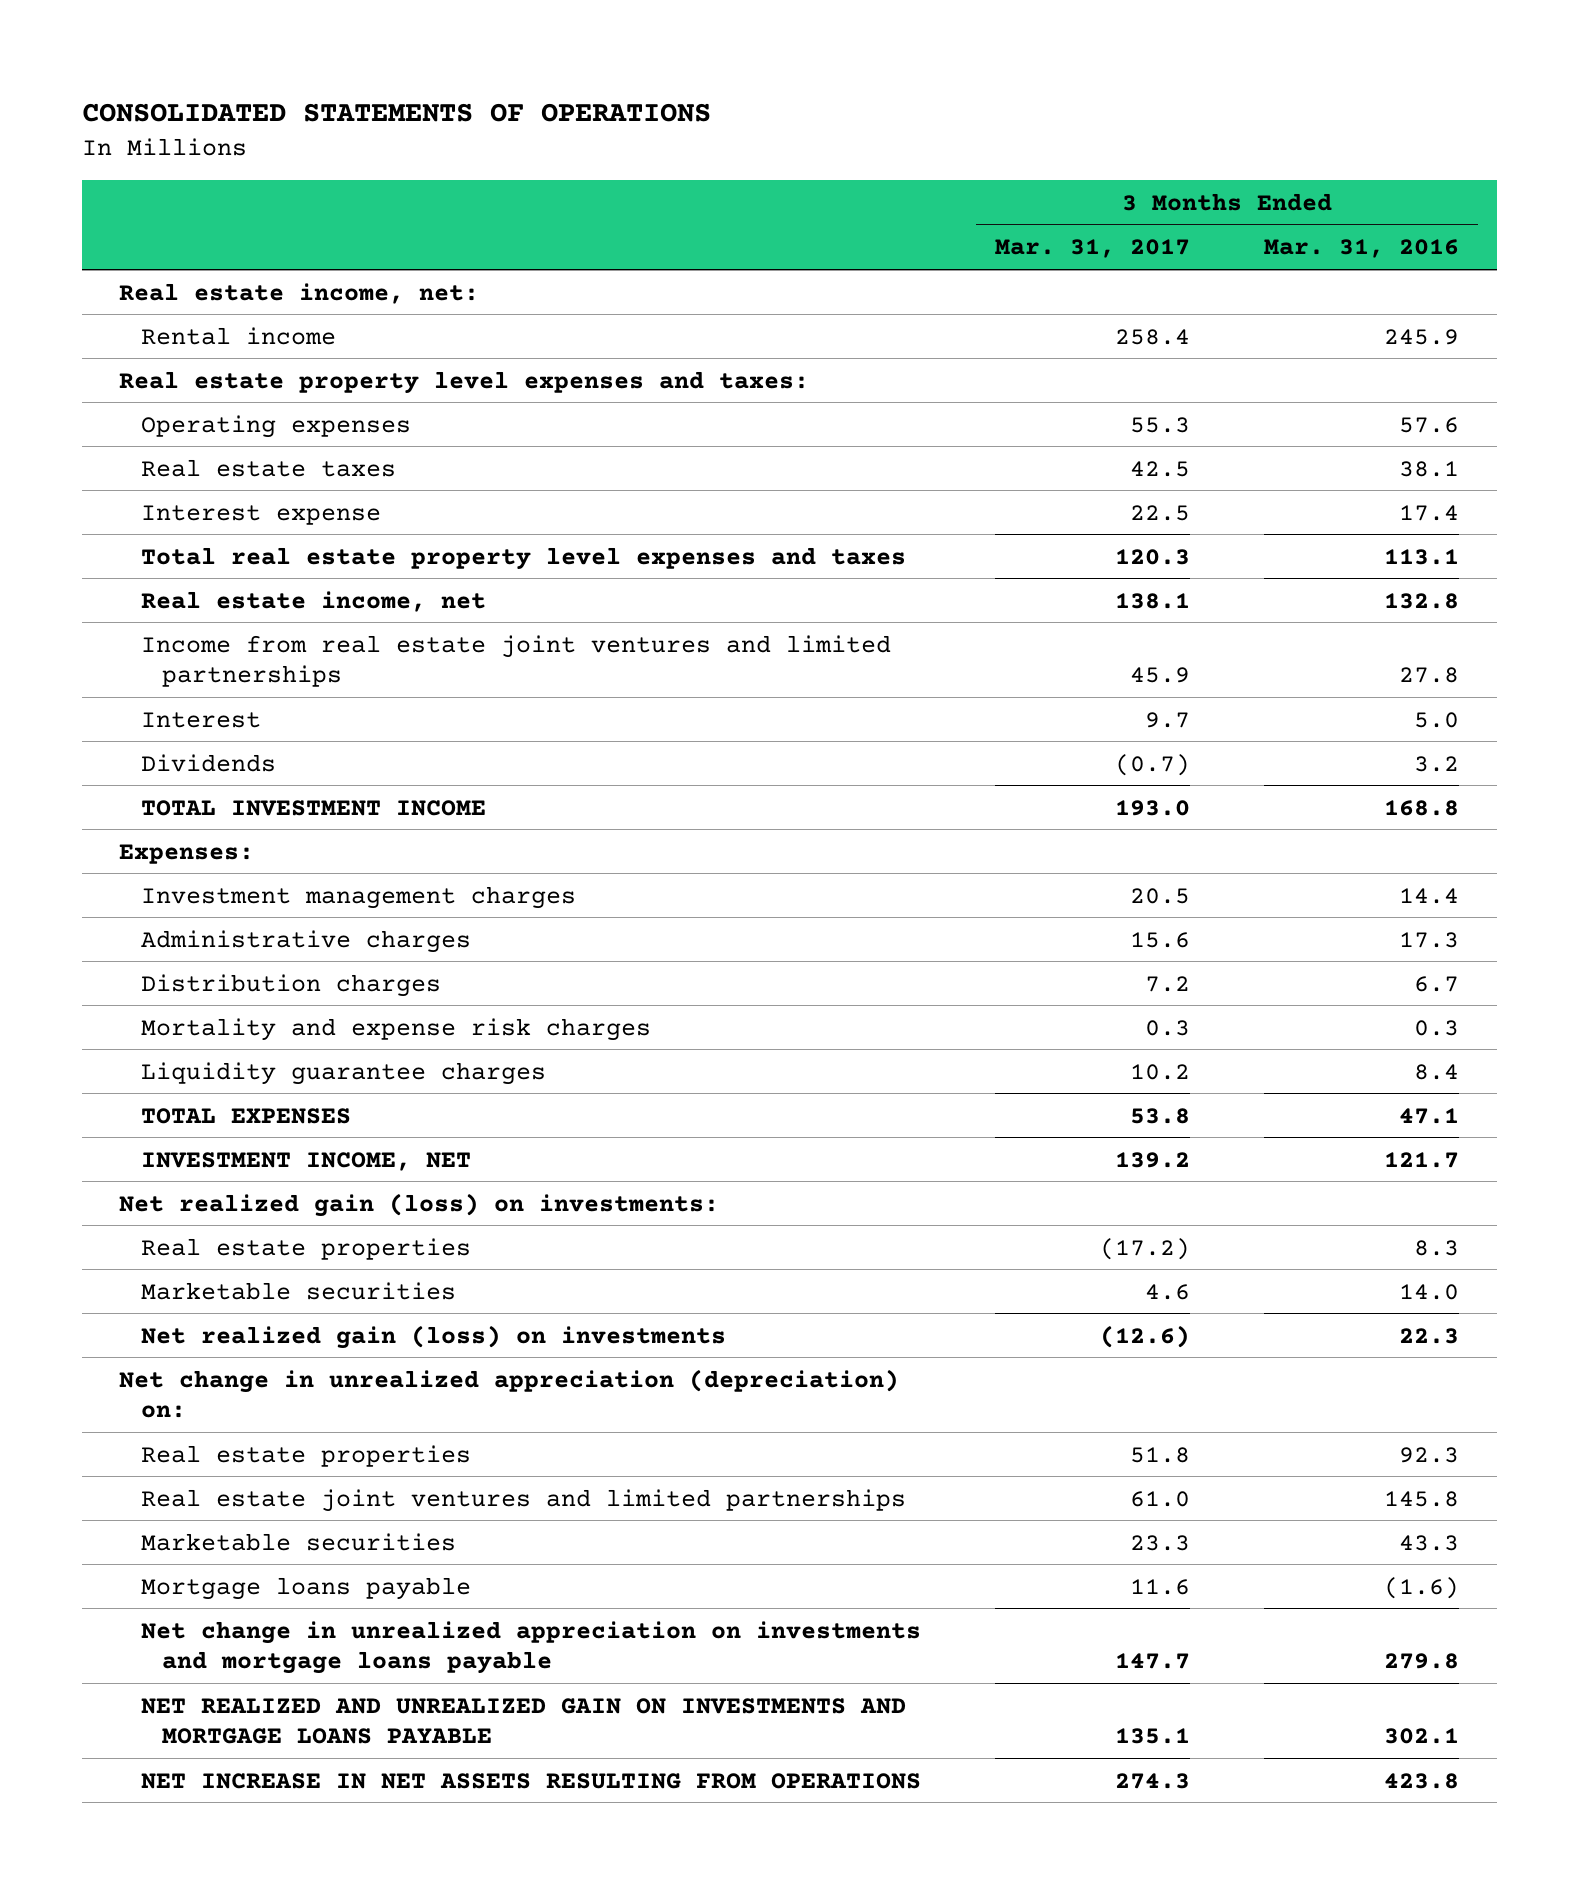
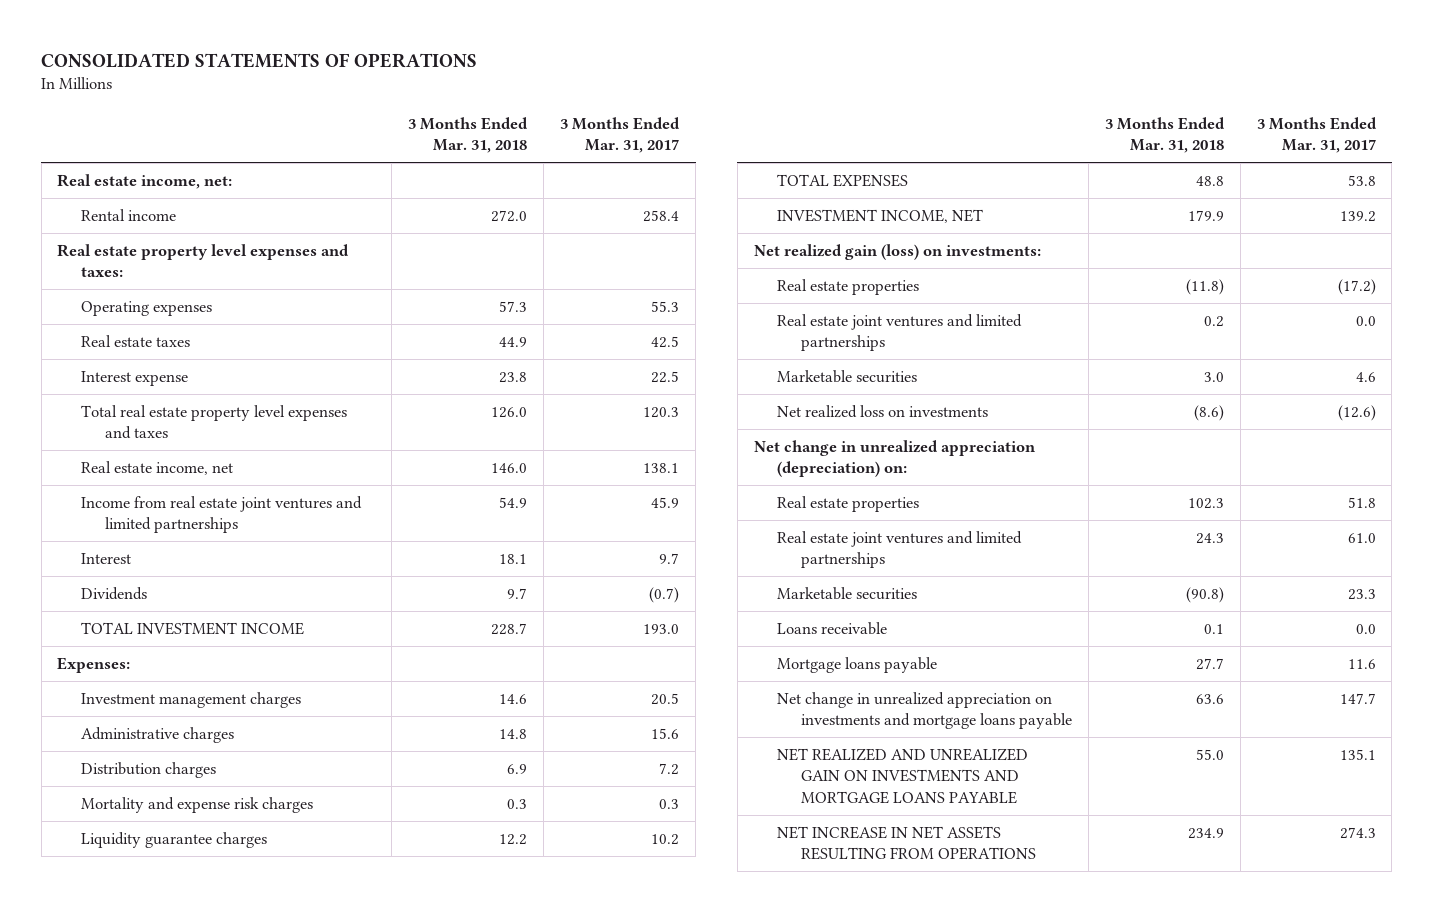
[1264,239,1460,259] Mar. 31, 2016 -> none
none -> [408,116,529,154] 3 Months Ended Mar. 31, 2018
none -> [777,313,1023,352] Real estate joint ventures and limited partnerships
[140,1324,726,1349] Net realized gain (loss) on investments -> [777,404,989,418] Net realized loss on investments
none -> [777,621,888,635] Loans receivable

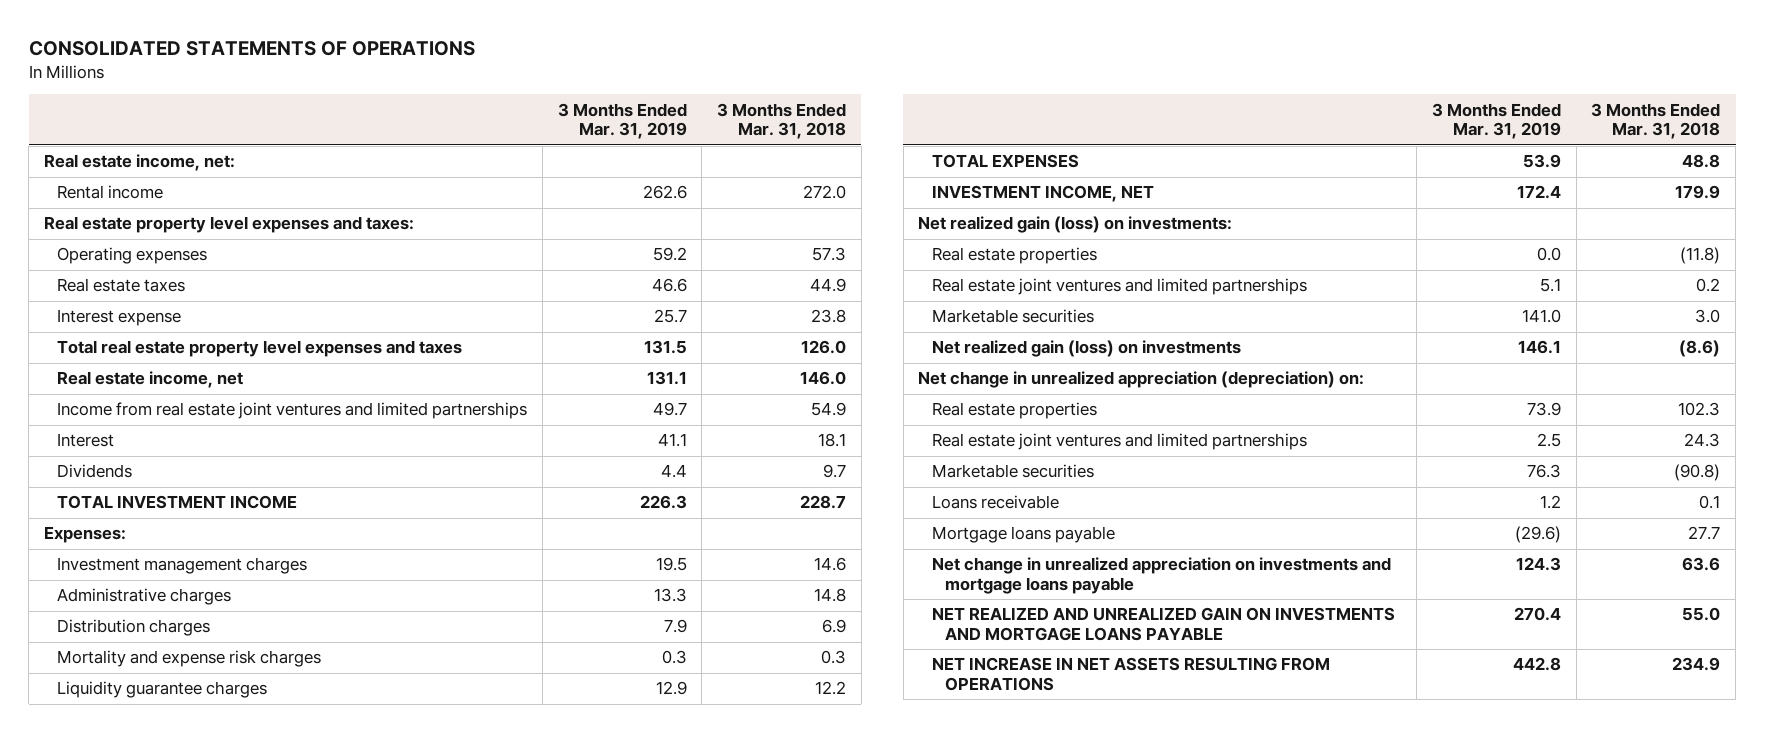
[560,116,681,154] 3 Months Ended Mar. 31, 2017 -> none
none -> [557,102,687,140] 3 Months Ended Mar. 31, 2019
[777,404,989,418] Net realized loss on investments -> [931,340,1241,358] Net realized gain (loss) on investments

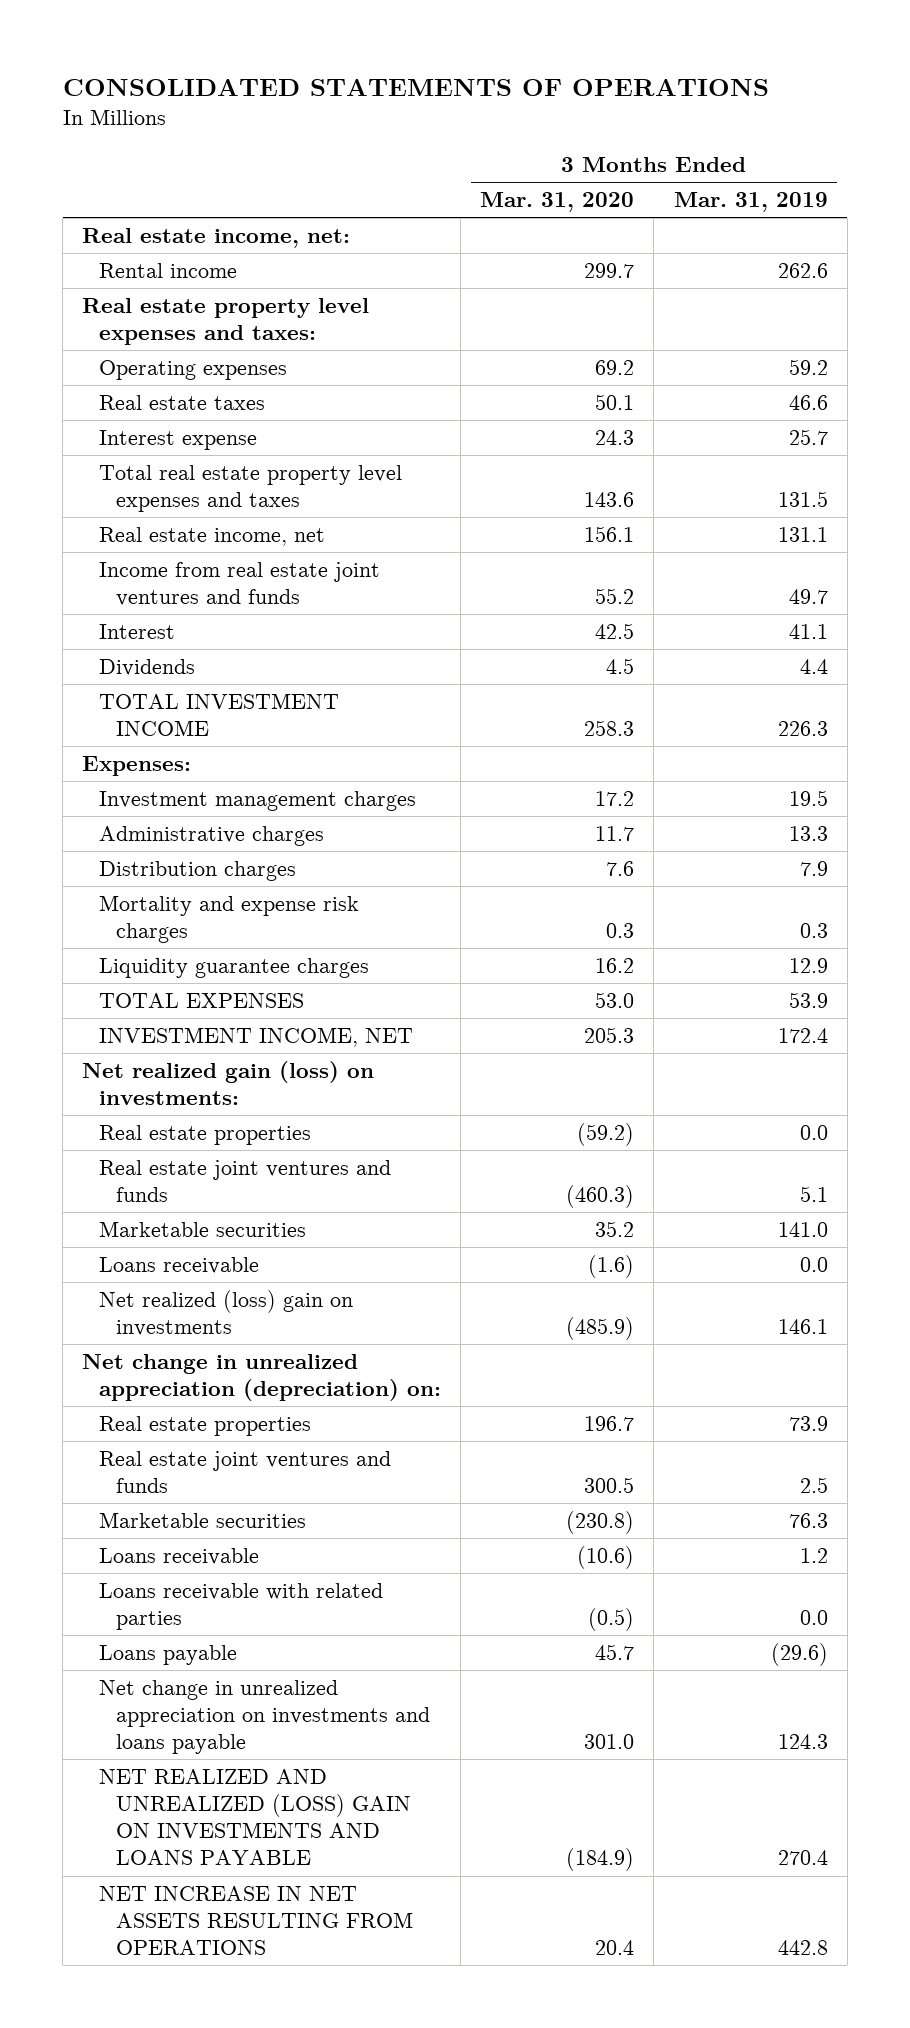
[717,102,847,140] 3 Months Ended Mar. 31, 2018 -> none
none -> [480,192,635,213] Mar. 31, 2020
[57,402,528,420] Income from real estate joint ventures and limited partnerships -> [99,562,381,607] Income from real estate joint ventures and funds
[931,278,1307,296] Real estate joint ventures and limited partnerships -> [99,1160,392,1203] Real estate joint ventures and funds
none -> [99,1257,260,1275] Loans receivable
[931,340,1241,358] Net realized gain (loss) on investments -> [99,1290,354,1337] Net realized (loss) gain on investments
[931,433,1307,451] Real estate joint ventures and limited partnerships -> [99,1451,392,1494] Real estate joint ventures and funds
none -> [99,1583,384,1631] Loans receivable with related parties
[931,526,1115,544] Mortgage loans payable -> [99,1645,238,1666] Loans payable
[931,557,1391,594] Net change in unrealized appreciation on investments and mortgage loans payable -> [99,1680,430,1755] Net change in unrealized appreciation on investments and loans payable
[931,607,1395,641] NET REALIZED AND UNREALIZED GAIN ON INVESTMENTS AND MORTGAGE LOANS PAYABLE -> [99,1769,411,1866] NET REALIZED AND UNREALIZED (LOSS) GAIN ON INVESTMENTS AND LOANS PAYABLE

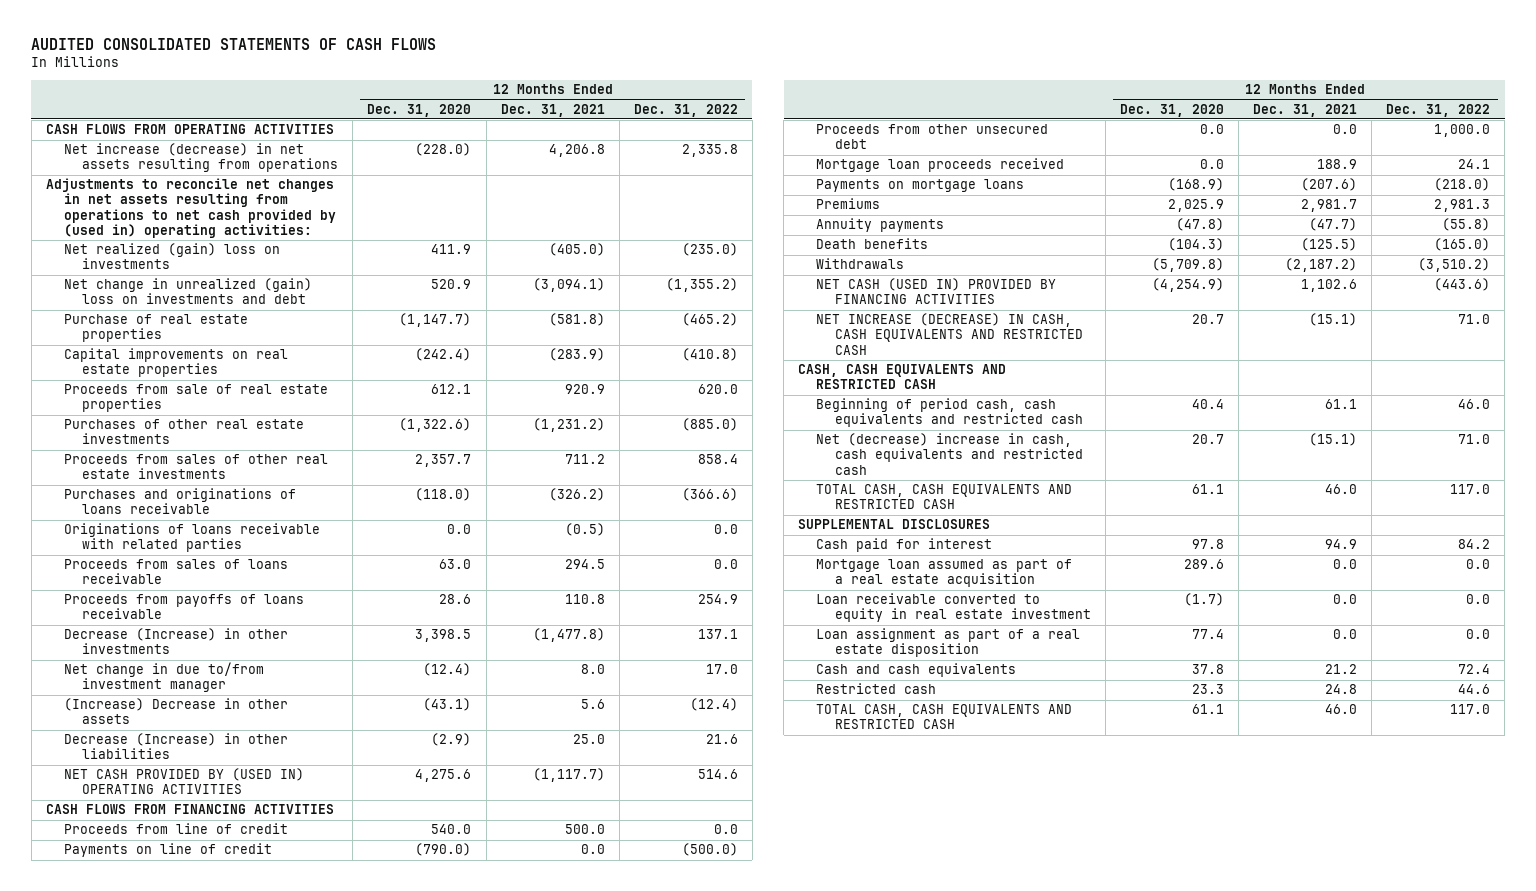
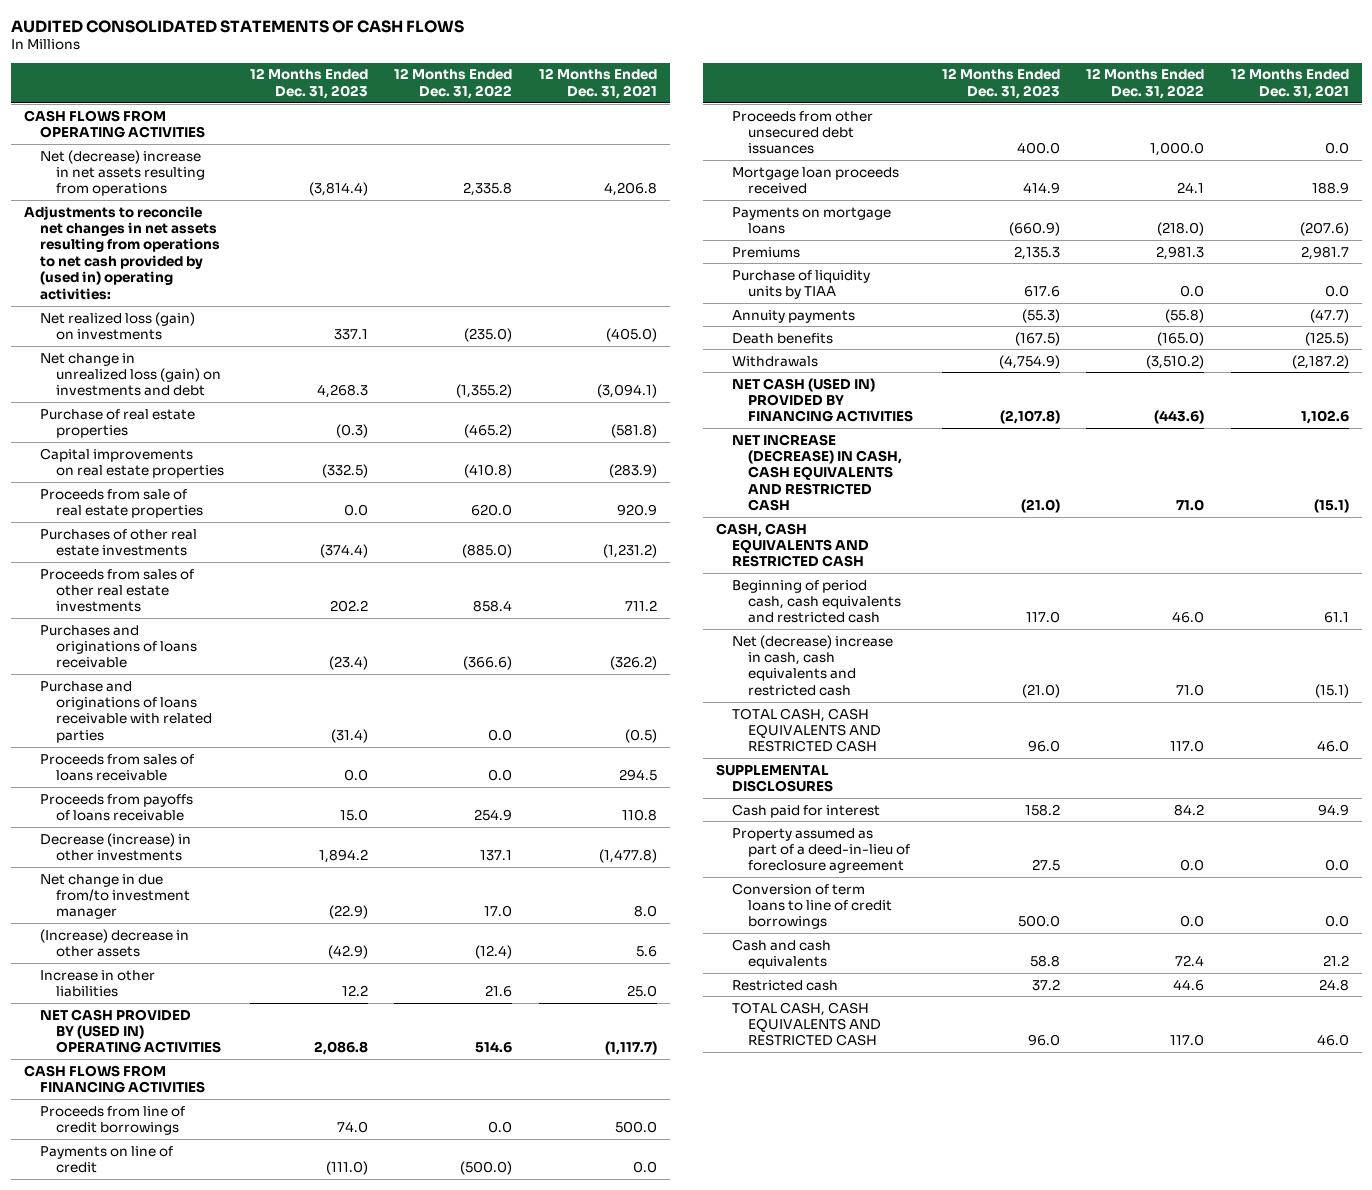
[367,103,472,117] Dec. 31, 2020 -> none
none -> [250,68,369,99] 12 Months Ended Dec. 31, 2023
[63,143,339,173] Net increase (decrease) in net assets resulting from operations -> [39,149,205,197] Net (decrease) increase in net assets resulting from operations
[63,243,280,270] Net realized (gain) loss on investments -> [39,311,195,341] Net realized loss (gain) on investments
[63,278,312,305] Net change in unrealized (gain) loss on investments and debt -> [39,352,221,397] Net change in unrealized loss (gain) on investments and debt
[63,523,320,553] Originations of loans receivable with related parties -> [39,680,212,743] Purchase and originations of loans receivable with related parties
[63,628,288,655] Decrease (Increase) in other investments -> [39,832,191,862] Decrease (increase) in other investments
[63,662,264,693] Net change in due to/from investment manager -> [39,873,190,920] Net change in due from/to investment manager
[63,698,288,725] (Increase) Decrease in other assets -> [39,928,189,958] (Increase) decrease in other assets
[63,733,288,760] Decrease (Increase) in other liabilities -> [39,969,155,998] Increase in other liabilities
[63,823,288,835] Proceeds from line of credit -> [39,1105,185,1136] Proceeds from line of credit borrowings
[816,124,1049,150] Proceeds from other unsecured debt -> [731,110,873,155] Proceeds from other unsecured debt issuances
none -> [731,269,870,300] Purchase of liquidity units by TIAA
[816,559,1073,588] Mortgage loan assumed as part of a real estate acquisition -> none
[816,593,1091,623] Loan receivable converted to equity in real estate investment -> none
[816,628,1081,658] Loan assignment as part of a real estate disposition -> none
none -> [731,827,910,874] Property assumed as part of a deed-in-lieu of foreclosure agreement
none -> [731,882,892,930] Conversion of term loans to line of credit borrowings

